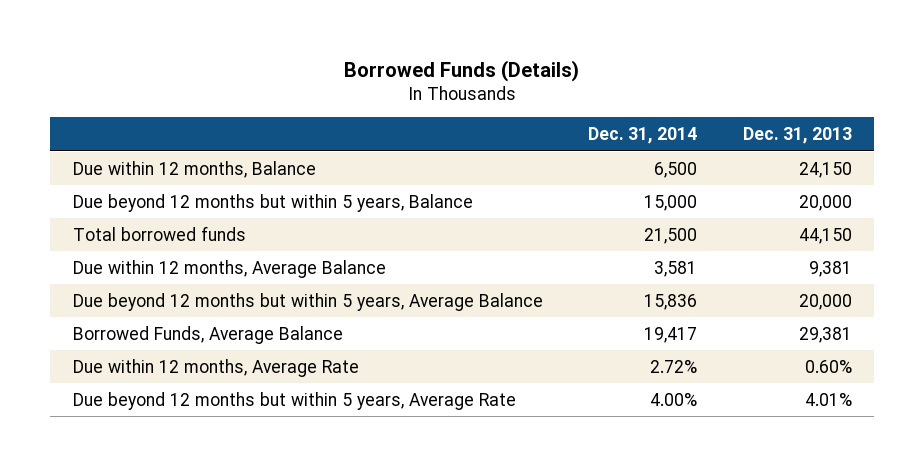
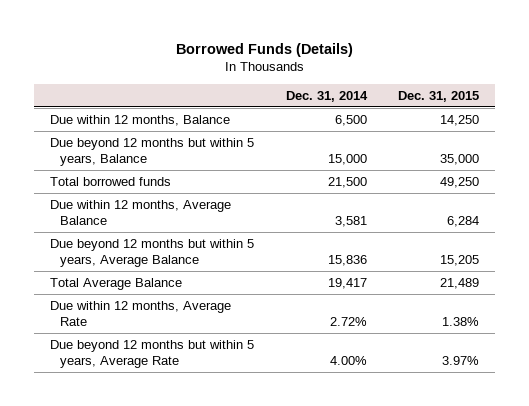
[742,127,852,145] Dec. 31, 2013 -> none
none -> [397,90,479,102] Dec. 31, 2015
[72,325,343,344] Borrowed Funds, Average Balance -> [50,277,183,290] Total Average Balance

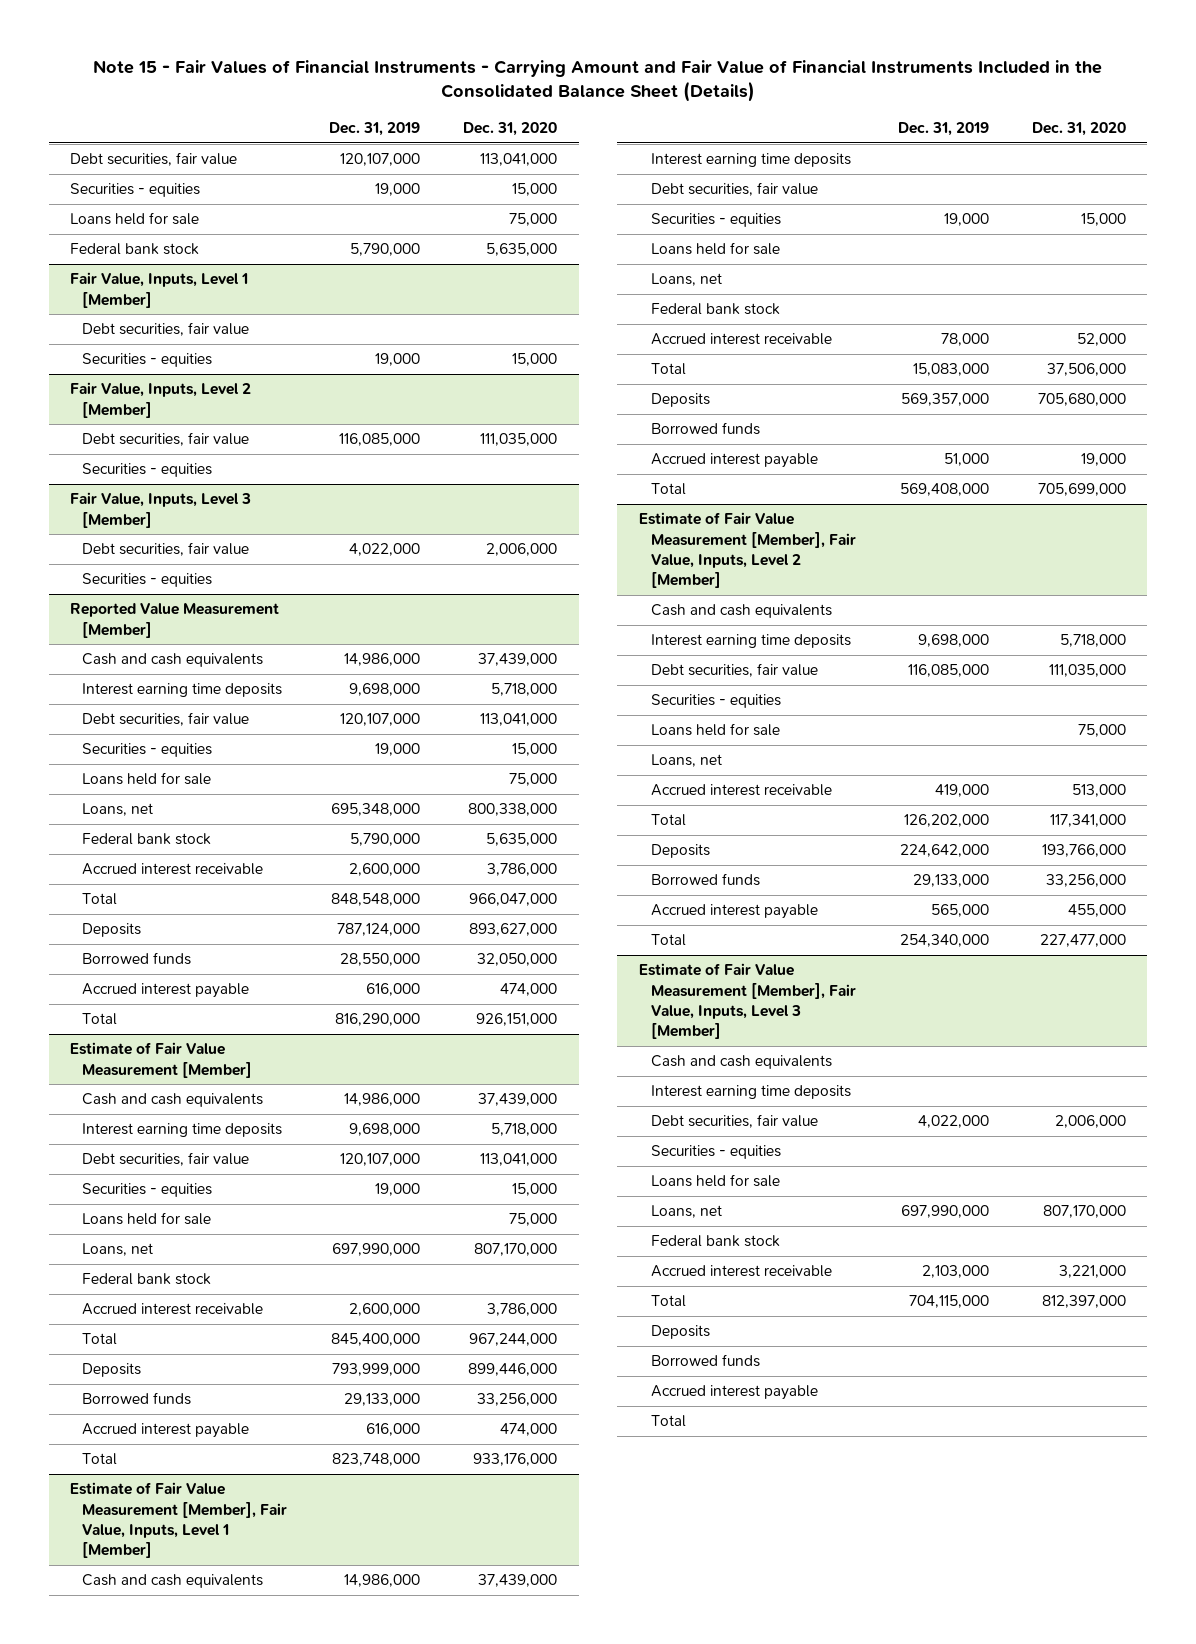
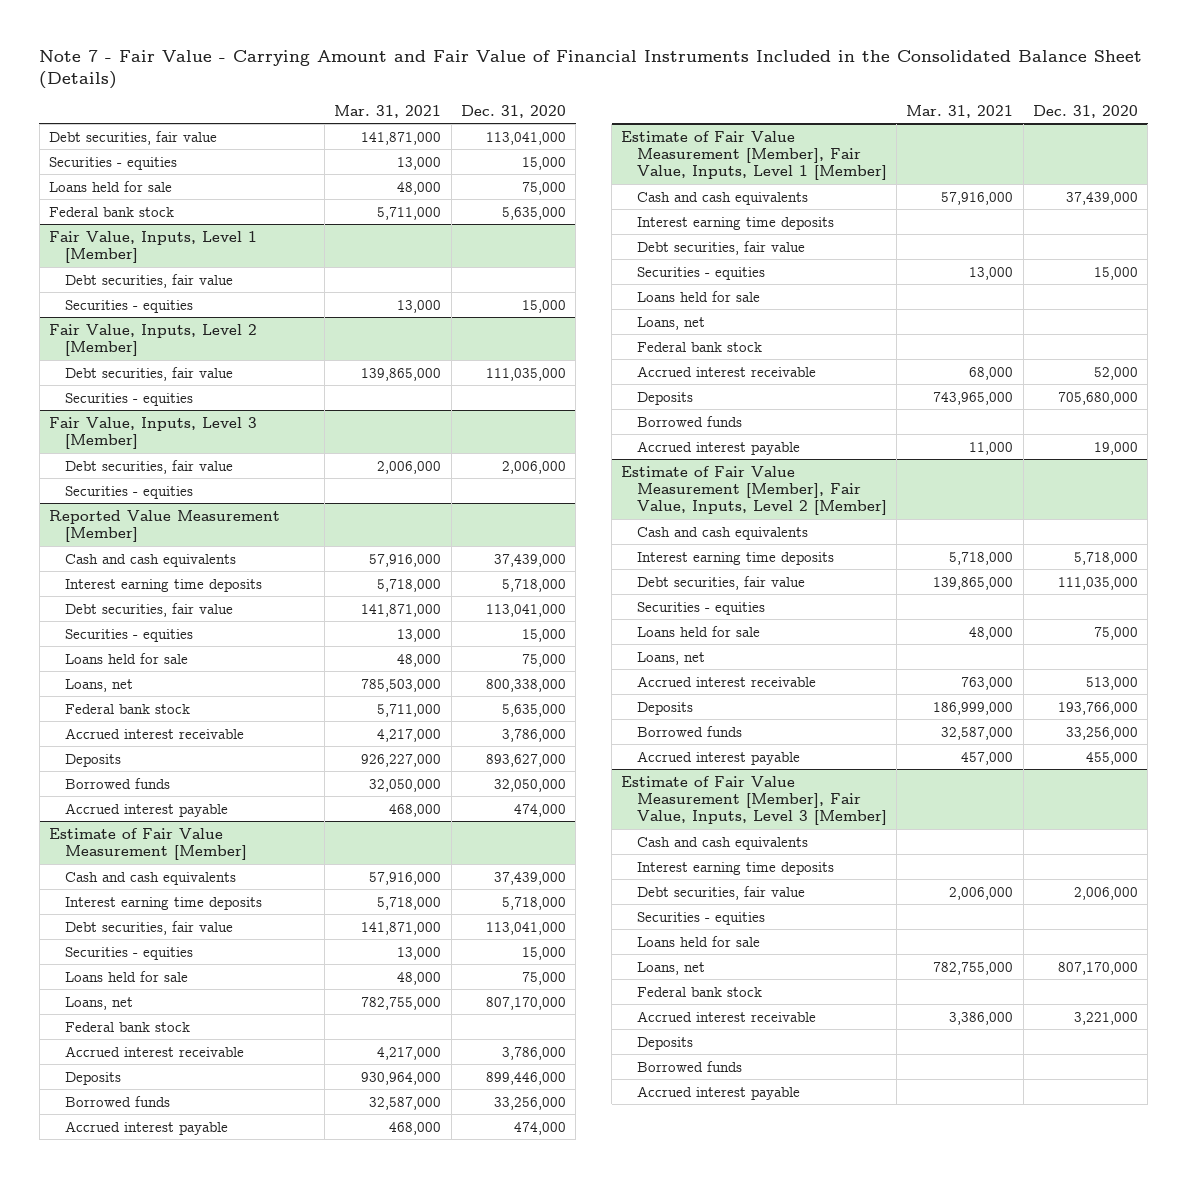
[92,59,1102,102] Note 15 - Fair Values of Financial Instruments - Carrying Amount and Fair Value of Financial Instruments Included in the Consolidated Balance Sheet (Details) -> [39,49,1143,89] Note 7 - Fair Value - Carrying Amount and Fair Value of Financial Instruments Included in the Consolidated Balance Sheet (Details)
[329,121,421,136] Dec. 31, 2019 -> none
none -> [334,104,442,118] Mar. 31, 2021
[81,893,117,906] Total -> none
[81,1013,117,1026] Total -> none
[81,1333,117,1346] Total -> none
[81,1453,117,1466] Total -> none
[650,363,686,376] Total -> none
[650,483,686,496] Total -> none
[650,814,686,827] Total -> none
[650,934,686,947] Total -> none
[650,1295,686,1308] Total -> none
[650,1415,686,1428] Total -> none

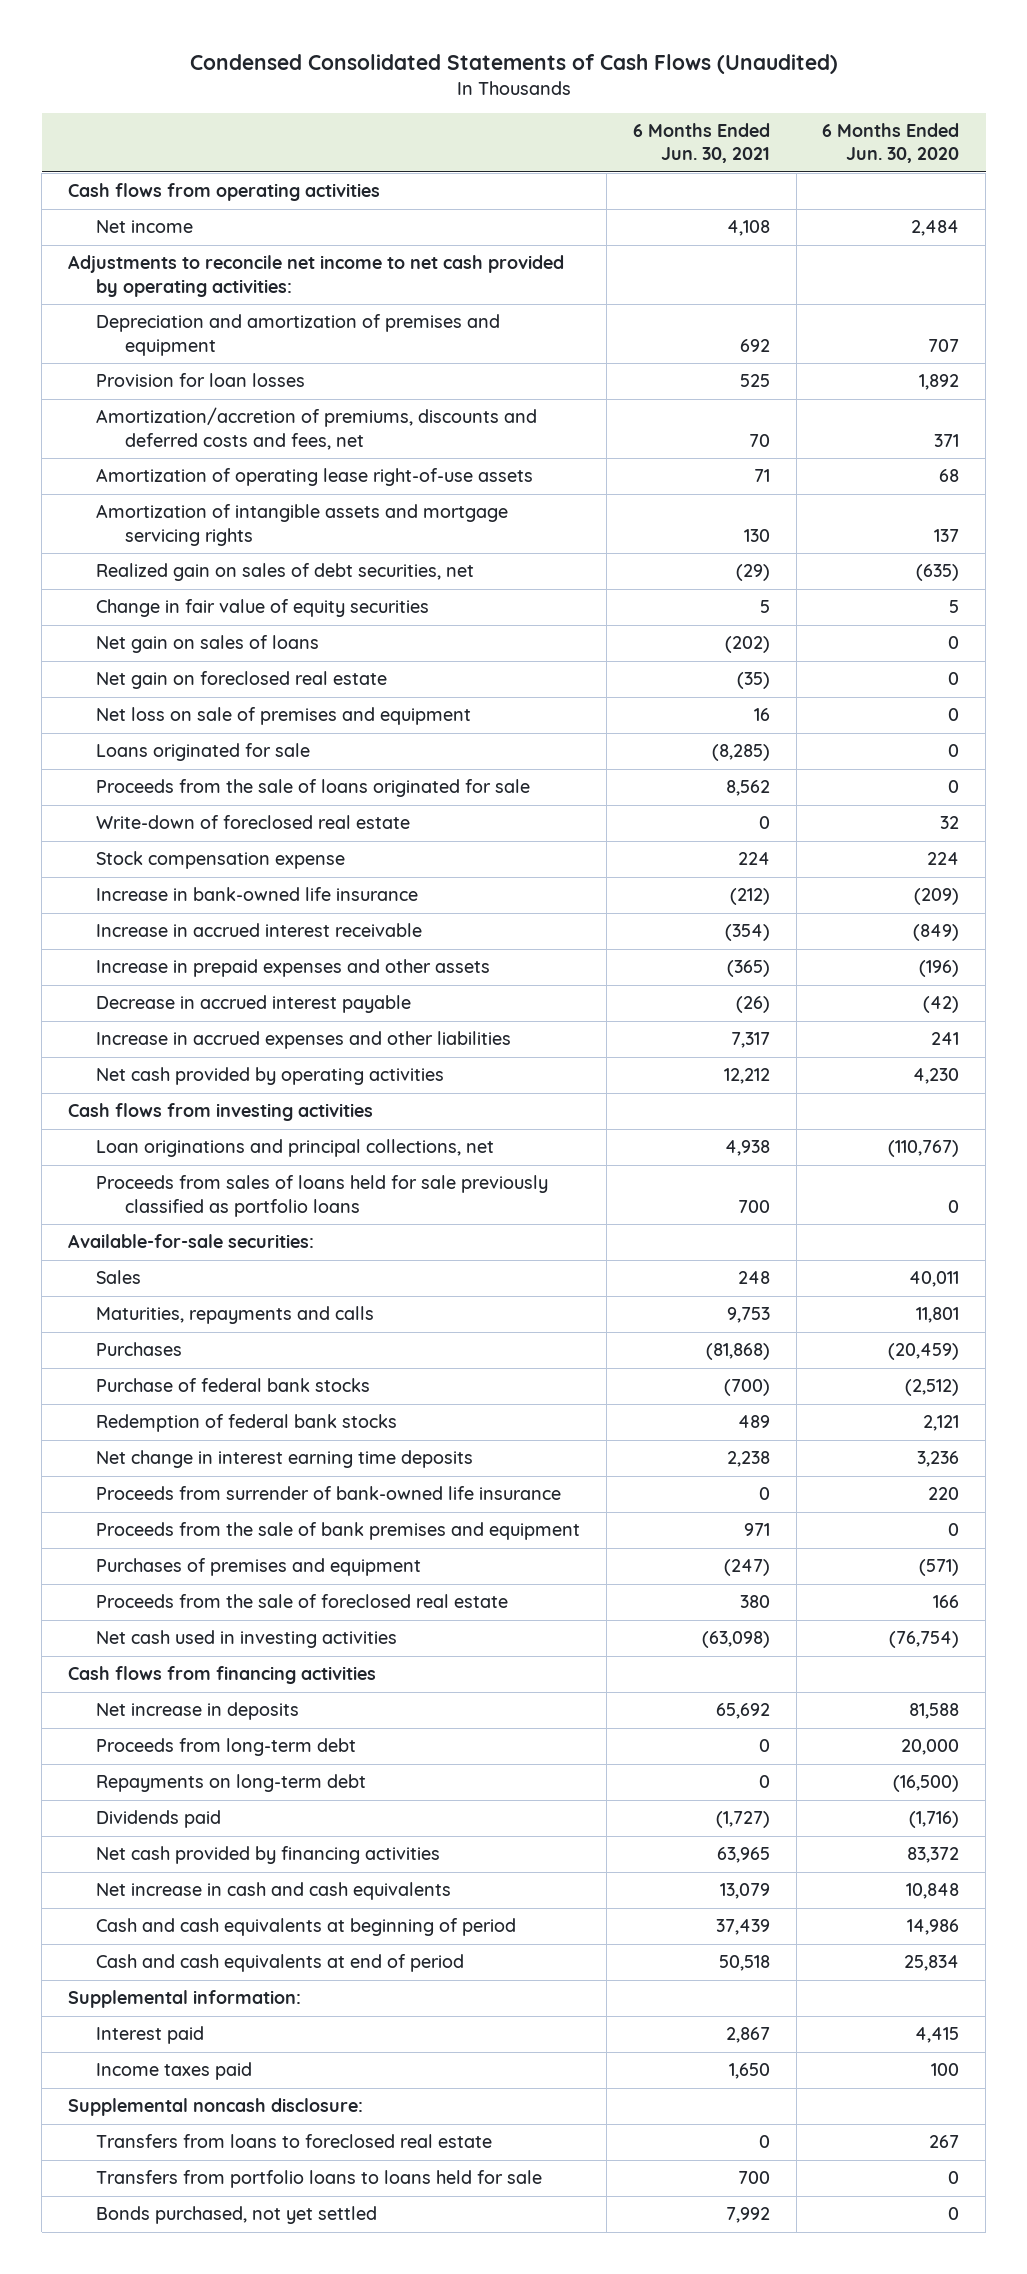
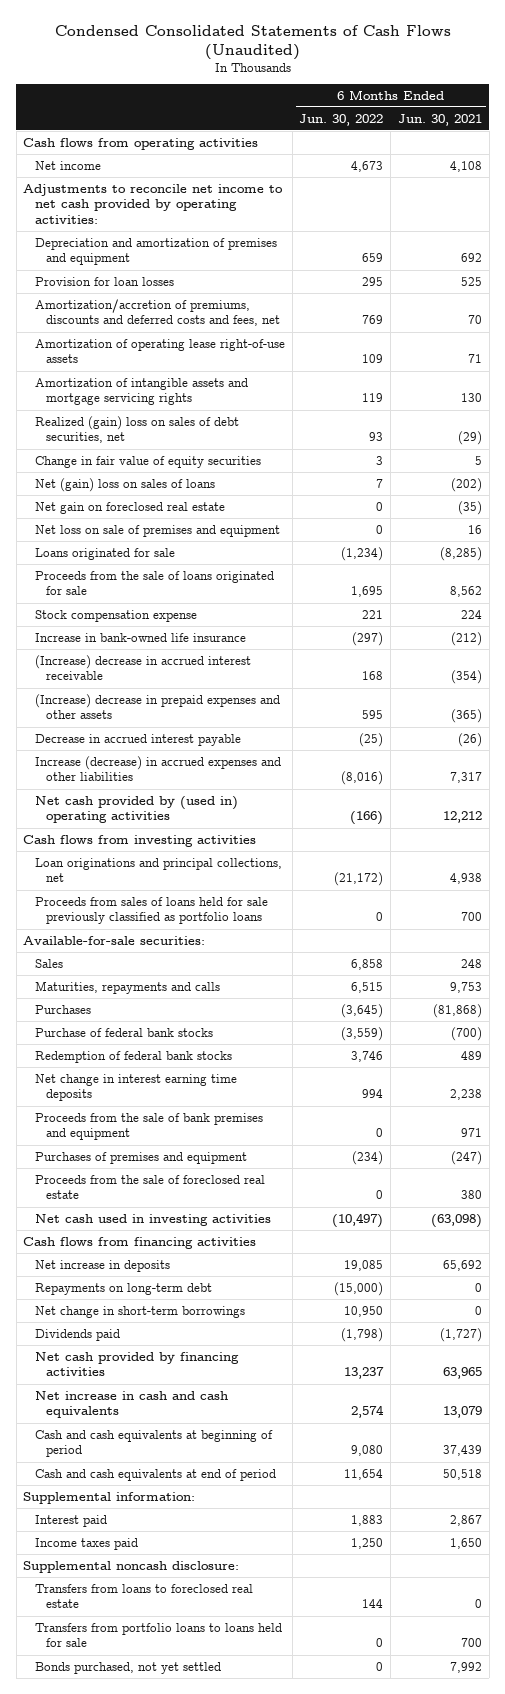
[822,123,960,164] 6 Months Ended Jun. 30, 2020 -> none
none -> [299,113,384,126] Jun. 30, 2022
[96,563,475,582] Realized gain on sales of debt securities, net -> [34,415,239,444] Realized (gain) loss on sales of debt securities, net
[96,635,320,654] Net gain on sales of loans -> [34,477,215,492] Net (gain) loss on sales of loans
[96,815,411,830] Write-down of foreclosed real estate -> none
[96,923,423,938] Increase in accrued interest receivable -> [34,654,251,681] (Increase) decrease in accrued interest receivable
[96,959,491,978] Increase in prepaid expenses and other assets -> [34,693,280,720] (Increase) decrease in prepaid expenses and other assets
[96,1031,512,1050] Increase in accrued expenses and other liabilities -> [34,755,281,782] Increase (decrease) in accrued expenses and other liabilities
[96,1067,445,1086] Net cash provided by operating activities -> [34,795,238,824] Net cash provided by (used in) operating activities
[96,1486,562,1501] Proceeds from surrender of bank-owned life insurance -> none
[96,1738,357,1757] Proceeds from long-term debt -> none
none -> [34,1305,245,1318] Net change in short-term borrowings

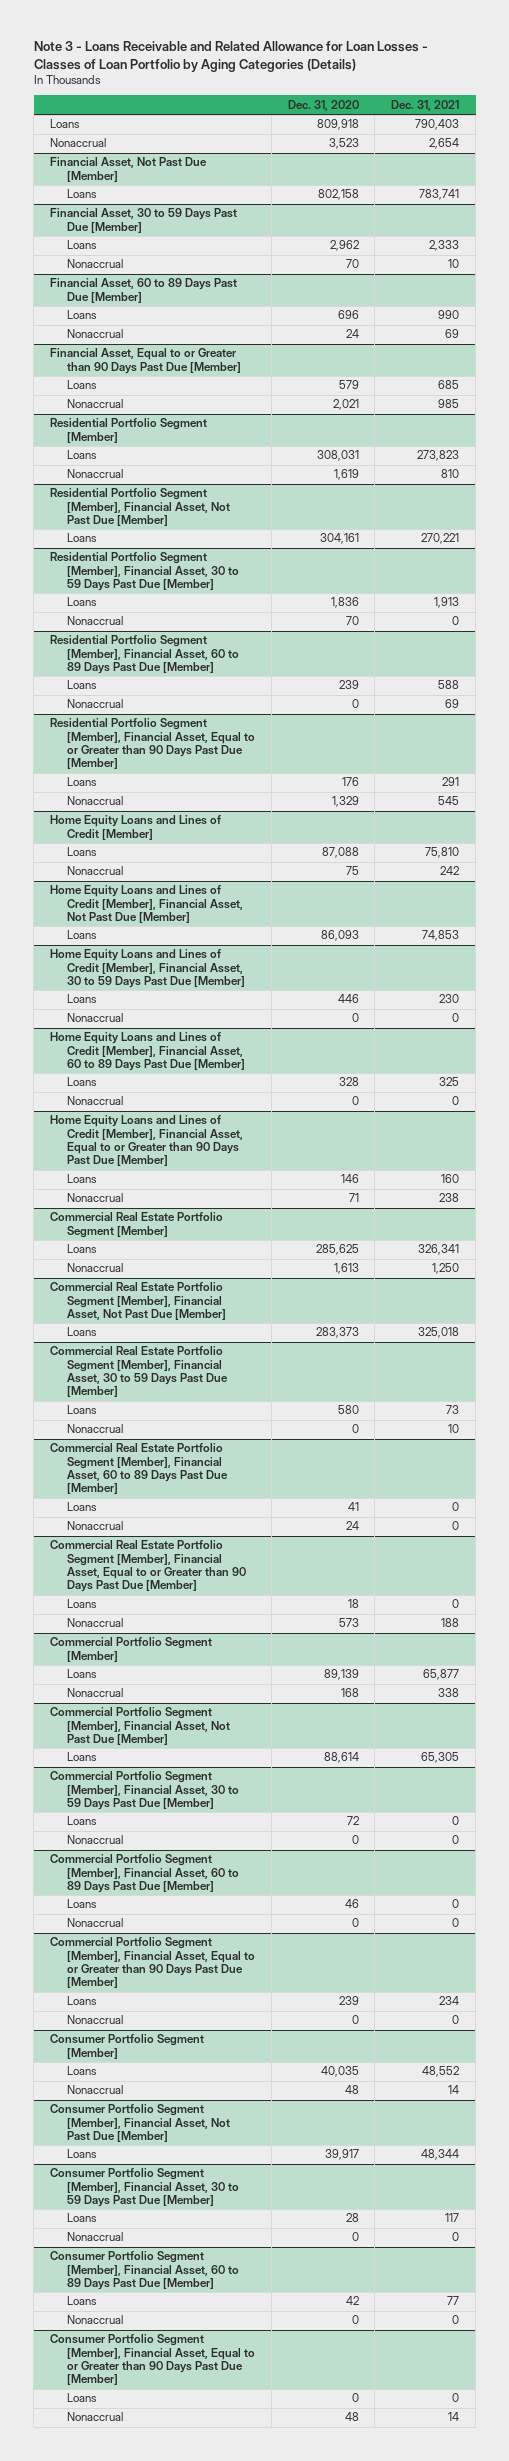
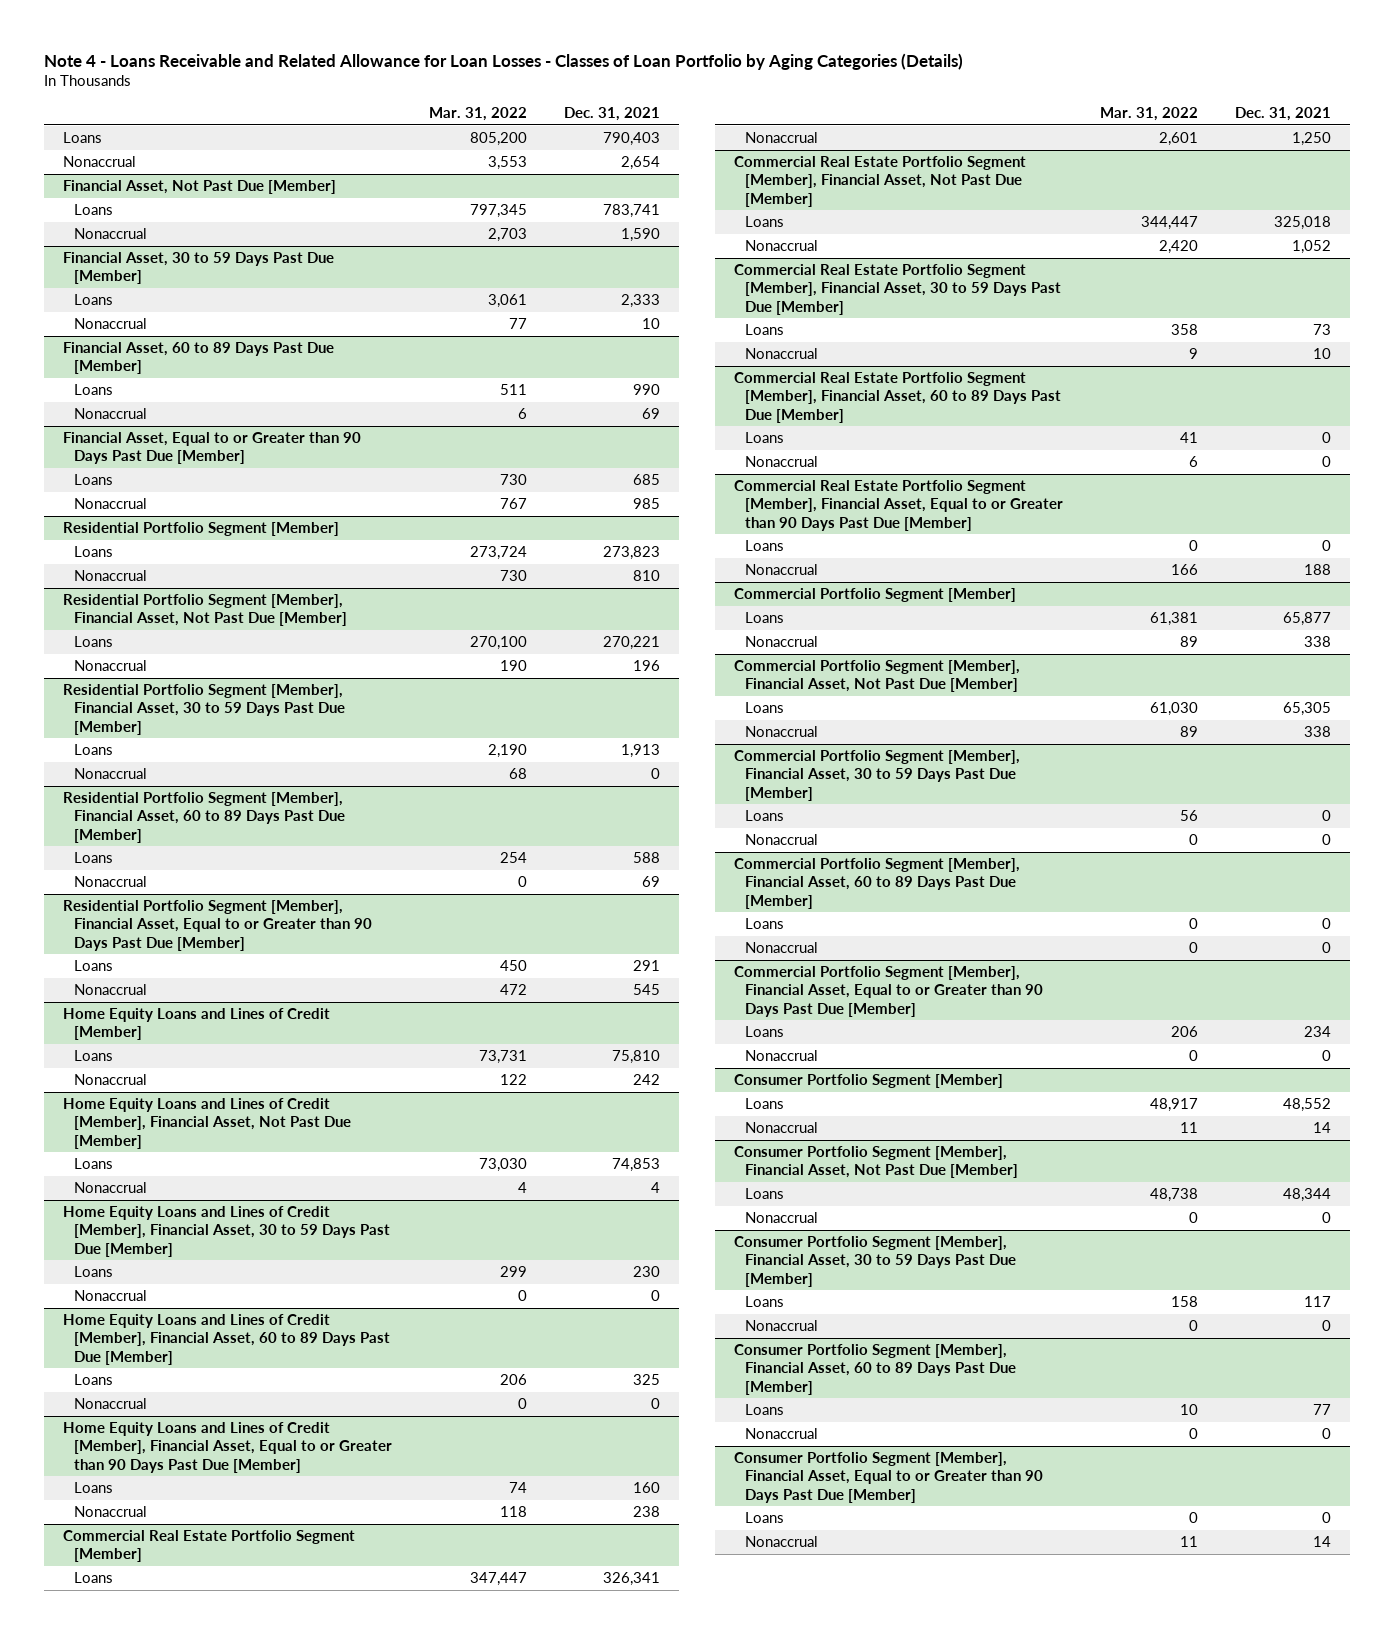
[33,41,428,72] Note 3 - Loans Receivable and Related Allowance for Loan Losses - Classes of Loan Portfolio by Aging Categories (Details) -> [44,52,964,70] Note 4 - Loans Receivable and Related Allowance for Loan Losses - Classes of Loan Portfolio by Aging Categories (Details)
[287,99,359,111] Dec. 31, 2020 -> none
none -> [429,107,528,122] Mar. 31, 2022
none -> [74,228,148,240] Nonaccrual
none -> [74,660,148,672] Nonaccrual
none -> [74,1182,148,1194] Nonaccrual
none -> [744,240,818,252] Nonaccrual
none -> [744,726,818,738] Nonaccrual
none -> [744,1212,818,1224] Nonaccrual

